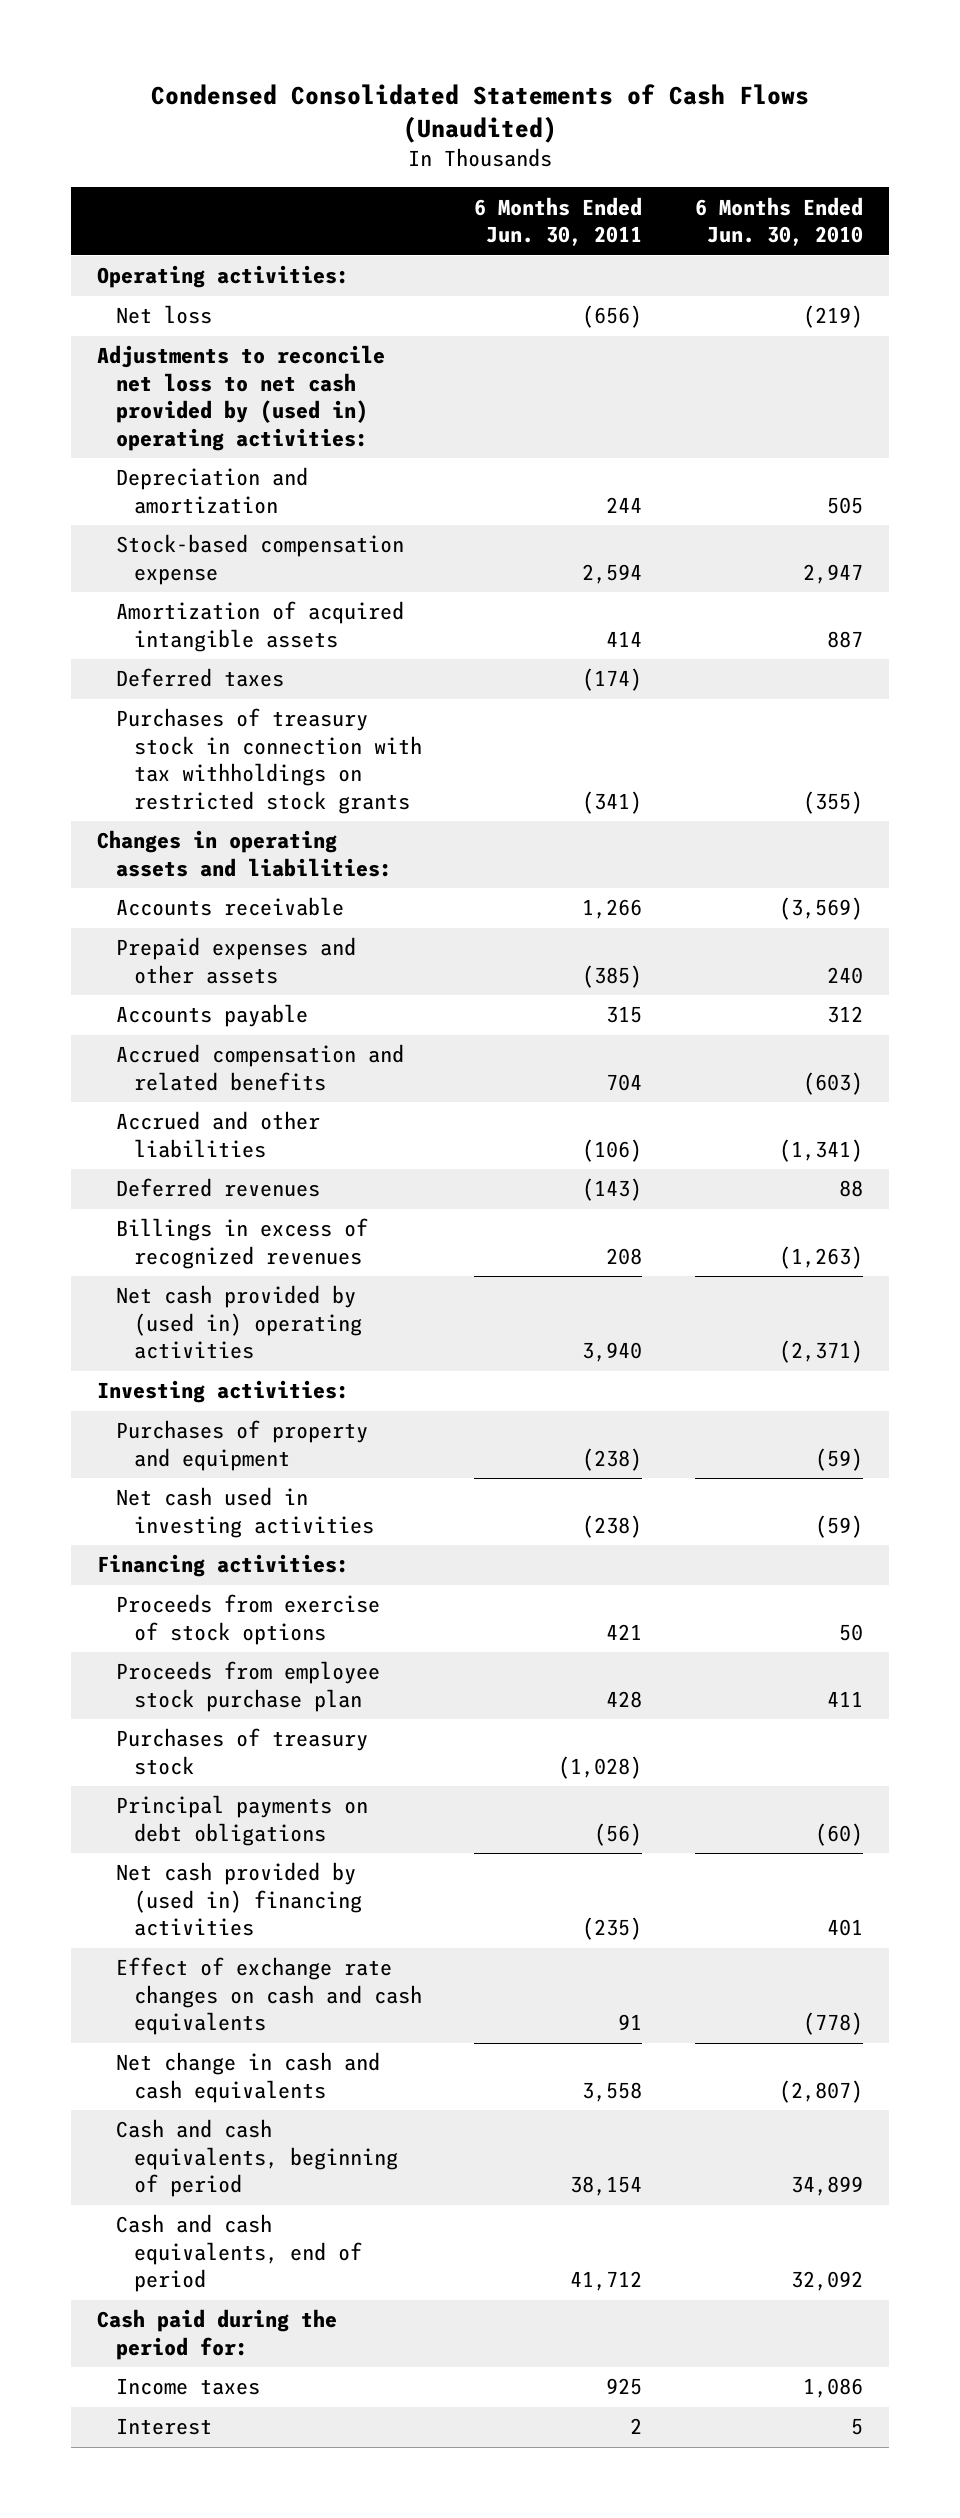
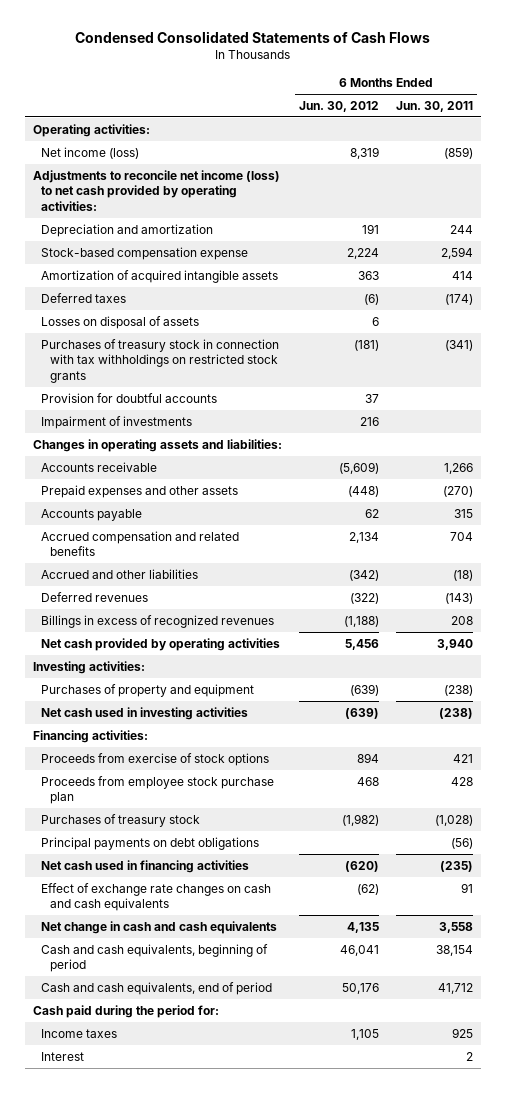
[150,84,809,144] Condensed Consolidated Statements of Cash Flows (Unaudited) -> [74,31,430,44] Condensed Consolidated Statements of Cash Flows
[694,196,863,247] 6 Months Ended Jun. 30, 2010 -> none
none -> [298,100,379,112] Jun. 30, 2012
[115,305,212,325] Net loss -> [41,146,140,159] Net income (loss)
[582,305,643,329] (656) -> [443,146,473,159] (859)
[97,345,386,451] Adjustments to reconcile net loss to net cash provided by (used in) operating activities: -> [32,169,280,211] Adjustments to reconcile net income (loss) to net cash provided by operating activities:
none -> [41,315,200,329] Losses on disposal of assets
none -> [41,392,218,403] Provision for doubtful accounts
none -> [41,415,193,429] Impairment of investments
[582,964,643,988] (385) -> [442,485,473,497] (270)
[582,1138,643,1162] (106) -> [452,569,473,581] (18)
[115,1285,363,1360] Net cash provided by (used in) operating activities -> [41,637,281,651] Net cash provided by operating activities
[115,1862,363,1937] Net cash provided by (used in) financing activities -> [41,859,250,873] Net cash used in financing activities

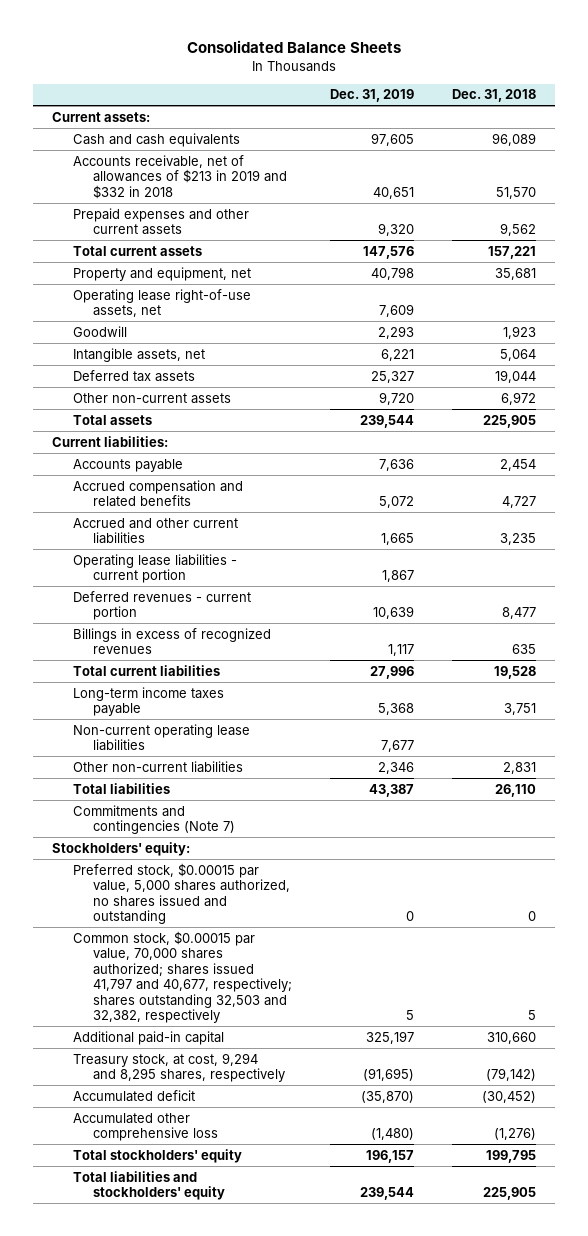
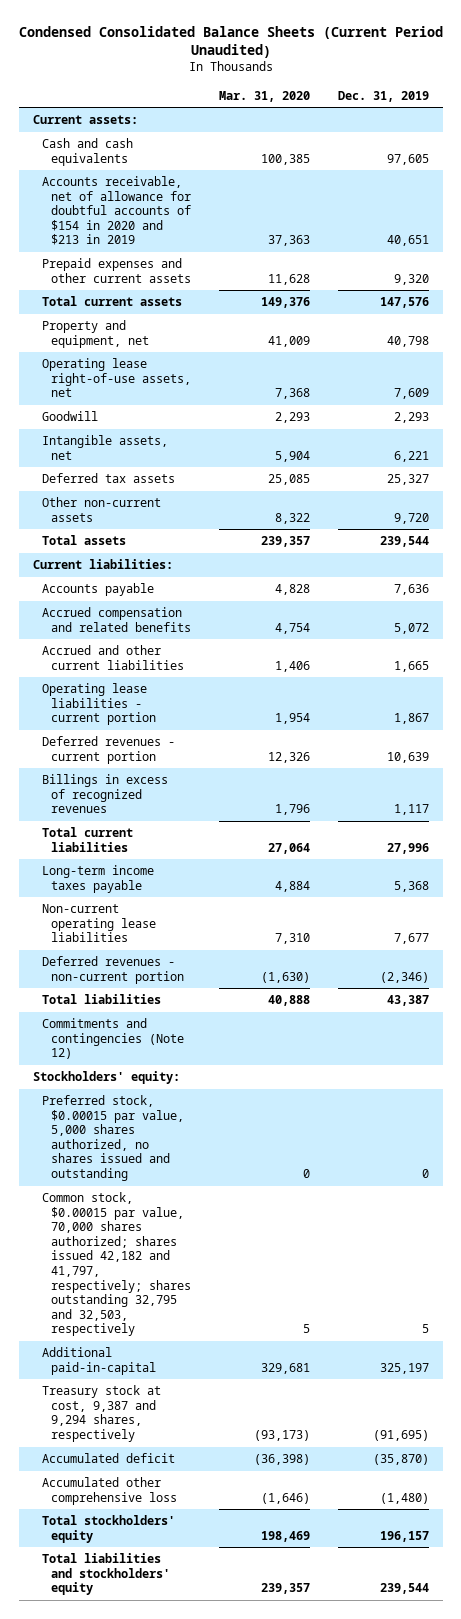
[187,40,402,54] Consolidated Balance Sheets -> [18,26,443,59] Condensed Consolidated Balance Sheets (Current Period Unaudited)
[452,89,537,103] Dec. 31, 2018 -> none
none -> [218,90,310,102] Mar. 31, 2020
[72,154,288,199] Accounts receivable, net of allowances of $213 in 2019 and $332 in 2018 -> [41,176,191,246] Accounts receivable, net of allowance for doubtful accounts of $154 in 2020 and $213 in 2019
[72,760,243,773] Other non-current liabilities -> none
none -> [41,956,184,984] Deferred revenues - non-current portion
[72,804,236,835] Commitments and contingencies (Note 7) -> [41,1018,184,1060] Commitments and contingencies (Note 12)
[72,930,293,1023] Common stock, $0.00015 par value, 70,000 shares authorized; shares issued 41,797 and 40,677, respectively; shares outstanding 32,503 and 32,382, respectively -> [41,1192,191,1337] Common stock, $0.00015 par value, 70,000 shares authorized; shares issued 42,182 and 41,797, respectively; shares outstanding 32,795 and 32,503, respectively
[72,1030,224,1045] Additional paid-in capital -> [41,1347,156,1375] Additional paid-in-capital
[72,1052,286,1083] Treasury stock, at cost, 9,294 and 8,295 shares, respectively -> [41,1385,161,1442] Treasury stock at cost, 9,387 and 9,294 shares, respectively

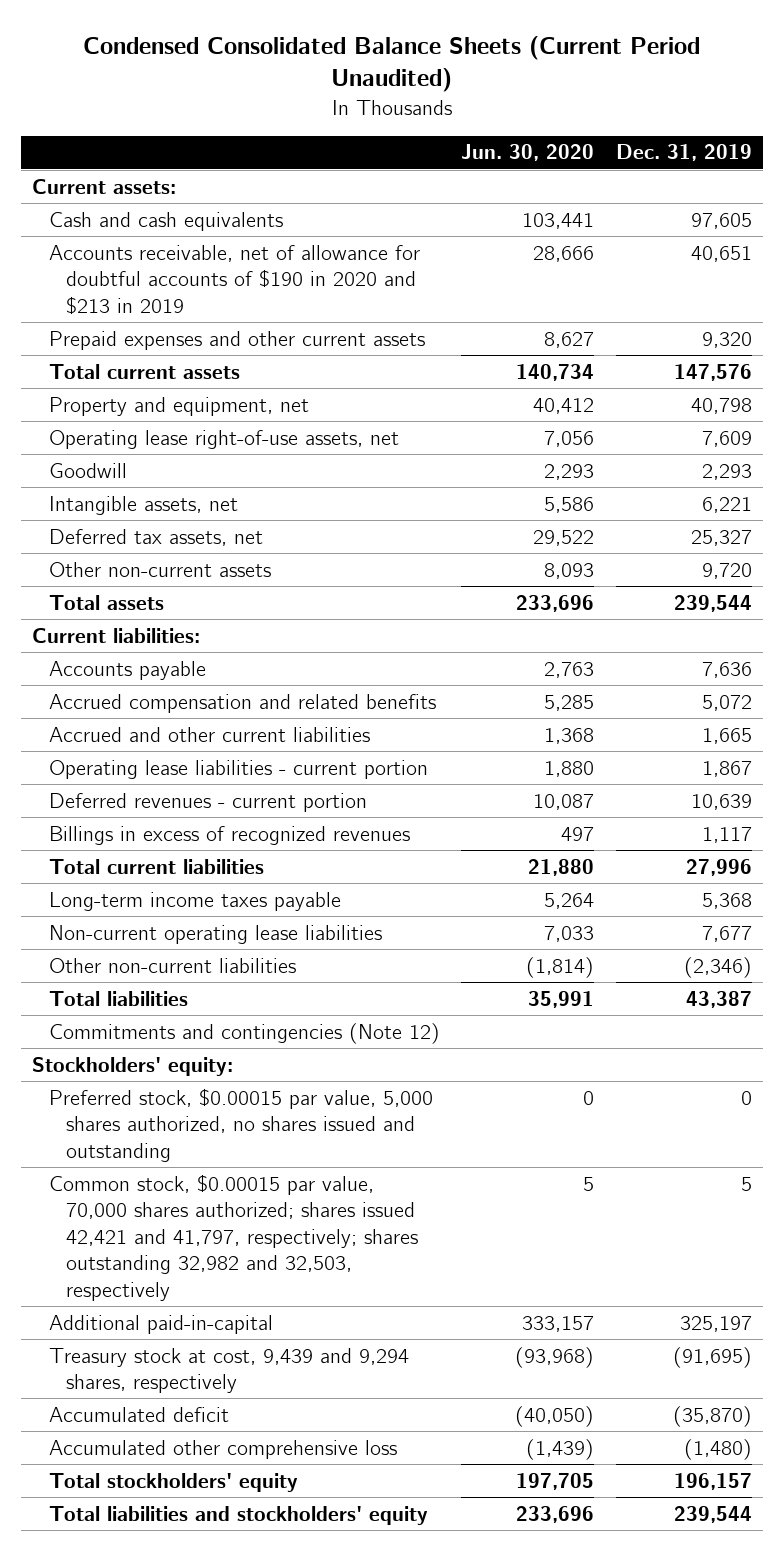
[218,90,310,102] Mar. 31, 2020 -> none
none -> [461,144,595,162] Jun. 30, 2020
[41,176,191,246] Accounts receivable, net of allowance for doubtful accounts of $154 in 2020 and $213 in 2019 -> [48,244,420,315] Accounts receivable, net of allowance for doubtful accounts of $190 in 2020 and $213 in 2019
[41,473,175,484] Deferred tax assets -> [48,528,263,546] Deferred tax assets, net
[41,956,184,984] Deferred revenues - non-current portion -> [48,957,296,973] Other non-current liabilities
[41,1192,191,1337] Common stock, $0.00015 par value, 70,000 shares authorized; shares issued 42,182 and 41,797, respectively; shares outstanding 32,795 and 32,503, respectively -> [48,1173,418,1301] Common stock, $0.00015 par value, 70,000 shares authorized; shares issued 42,421 and 41,797, respectively; shares outstanding 32,982 and 32,503, respectively
[41,1385,161,1442] Treasury stock at cost, 9,387 and 9,294 shares, respectively -> [48,1347,409,1394] Treasury stock at cost, 9,439 and 9,294 shares, respectively

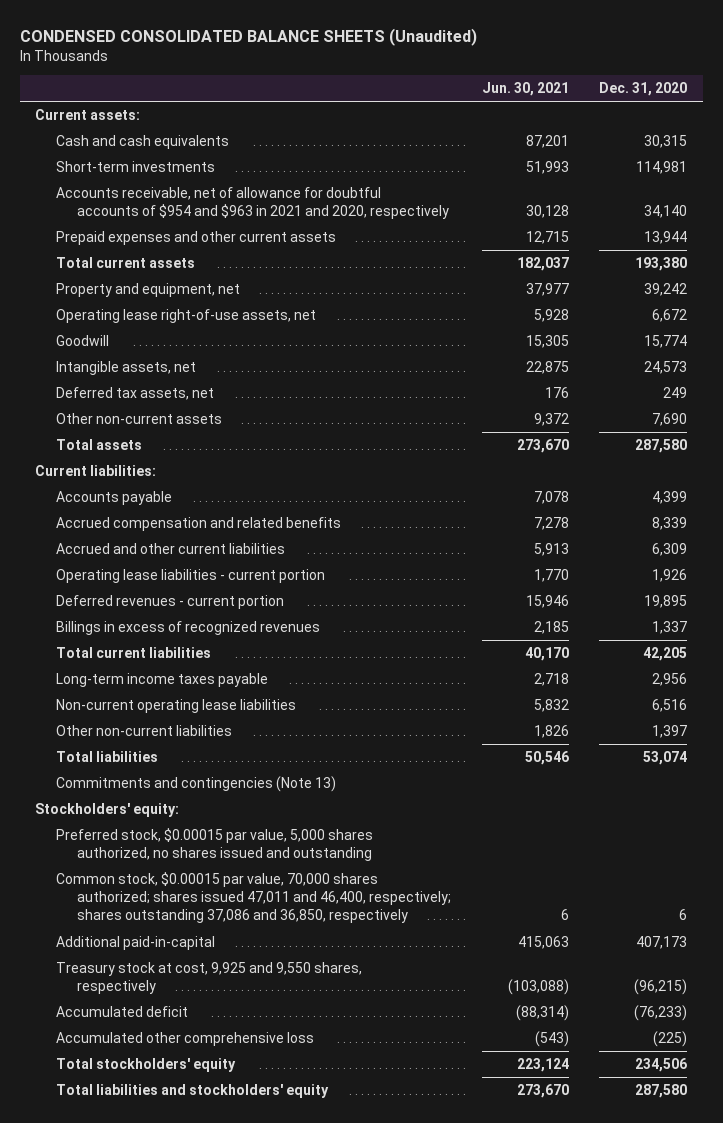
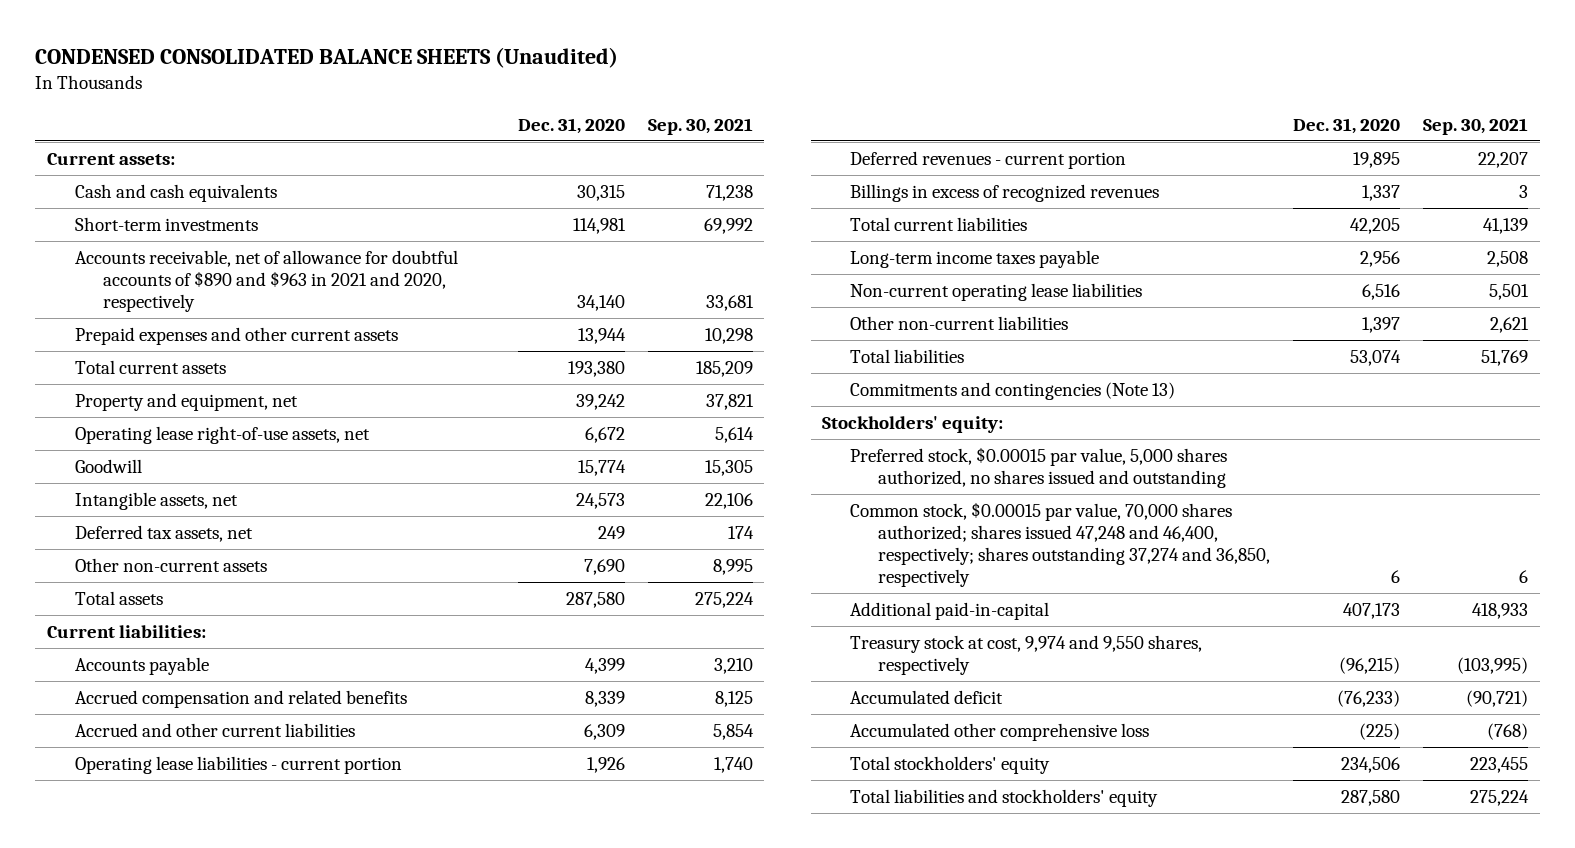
[481,81,569,96] Jun. 30, 2021 -> none
none -> [647,117,753,135] Sep. 30, 2021
[56,187,449,220] Accounts receivable, net of allowance for doubtful accounts of $954 and $963 in 2021 and 2020, respectively -> [74,249,458,312] Accounts receivable, net of allowance for doubtful accounts of $890 and $963 in 2021 and 2020, respectively
[56,872,451,924] Common stock, $0.00015 par value, 70,000 shares authorized; shares issued 47,011 and 46,400, respectively; shares outstanding 37,086 and 36,850, respectively -> [850,501,1271,587] Common stock, $0.00015 par value, 70,000 shares authorized; shares issued 47,248 and 46,400, respectively; shares outstanding 37,274 and 36,850, respectively
[56,962,363,995] Treasury stock at cost, 9,925 and 9,550 shares, respectively -> [850,634,1203,675] Treasury stock at cost, 9,974 and 9,550 shares, respectively

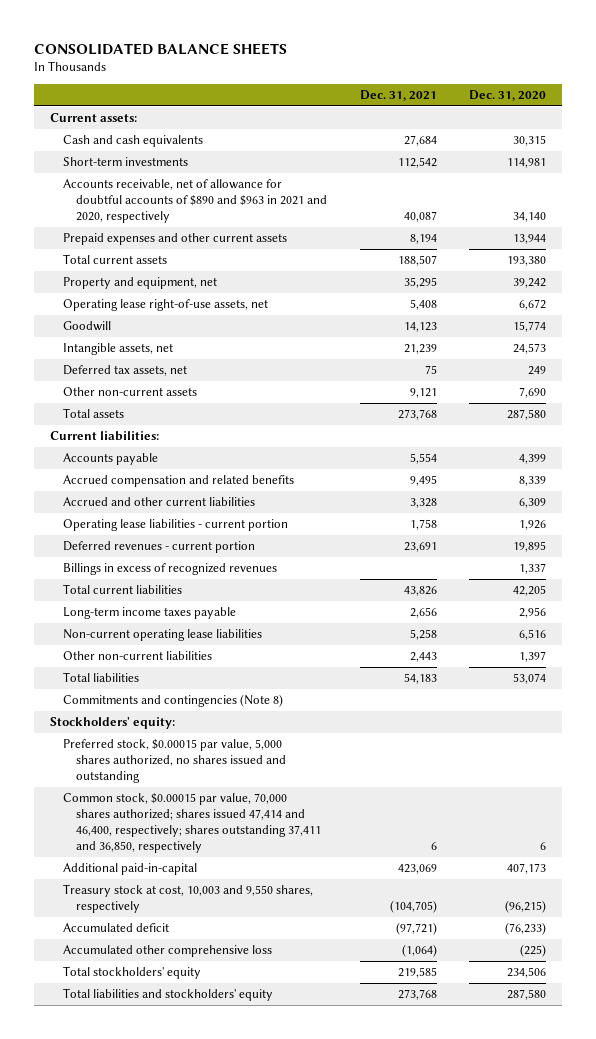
[35,47,619,69] CONDENSED CONSOLIDATED BALANCE SHEETS (Unaudited) -> [33,42,287,55] CONSOLIDATED BALANCE SHEETS
[647,117,753,135] Sep. 30, 2021 -> none
none -> [359,90,437,102] Dec. 31, 2021
[850,381,1176,400] Commitments and contingencies (Note 13) -> [63,694,284,708] Commitments and contingencies (Note 8)
[850,501,1271,587] Common stock, $0.00015 par value, 70,000 shares authorized; shares issued 47,248 and 46,400, respectively; shares outstanding 37,274 and 36,850, respectively -> [63,793,322,854] Common stock, $0.00015 par value, 70,000 shares authorized; shares issued 47,414 and 46,400, respectively; shares outstanding 37,411 and 36,850, respectively
[850,634,1203,675] Treasury stock at cost, 9,974 and 9,550 shares, respectively -> [63,884,314,914] Treasury stock at cost, 10,003 and 9,550 shares, respectively

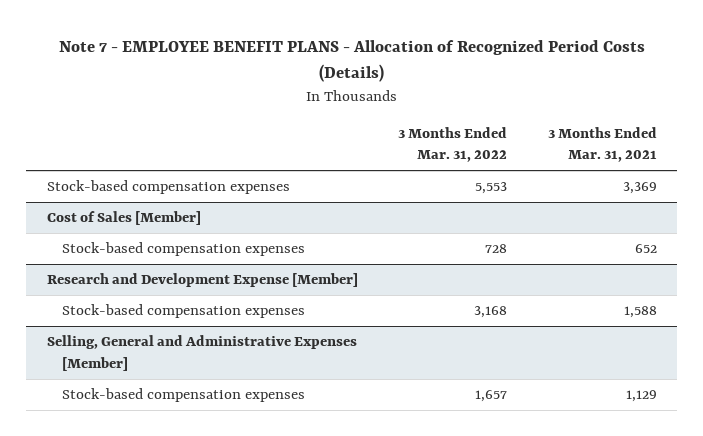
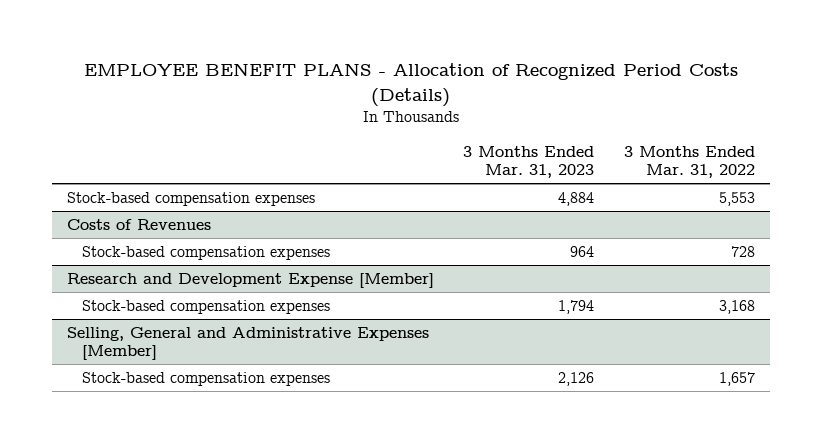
[58,40,645,83] Note 7 - EMPLOYEE BENEFIT PLANS - Allocation of Recognized Period Costs (Details) -> [83,63,738,107] EMPLOYEE BENEFIT PLANS - Allocation of Recognized Period Costs (Details)
[547,126,657,163] 3 Months Ended Mar. 31, 2021 -> none
none -> [463,145,595,179] 3 Months Ended Mar. 31, 2023
[46,211,201,226] Cost of Sales [Member] -> [66,218,211,230] Costs of Revenues

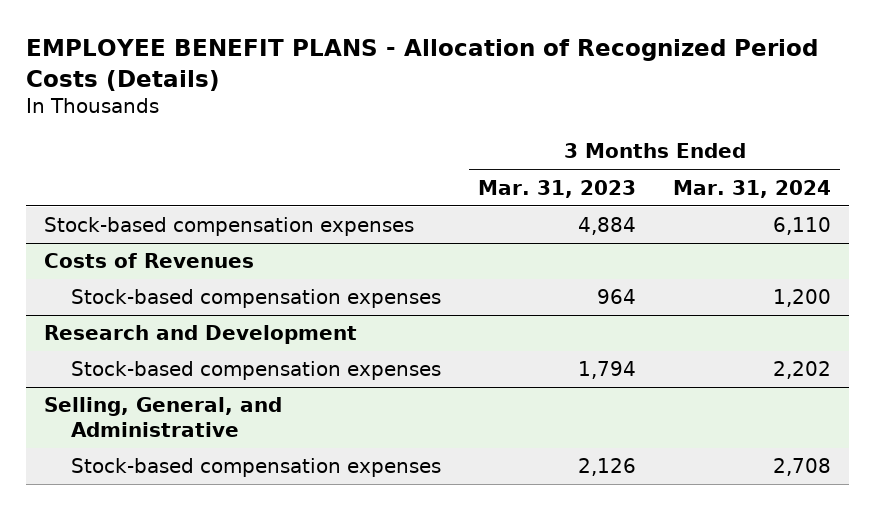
[623,145,755,179] 3 Months Ended Mar. 31, 2022 -> none
none -> [672,179,831,198] Mar. 31, 2024
[66,272,434,288] Research and Development Expense [Member] -> [44,325,358,345] Research and Development
[66,326,429,361] Selling, General and Administrative Expenses [Member] -> [44,397,283,437] Selling, General, and Administrative

